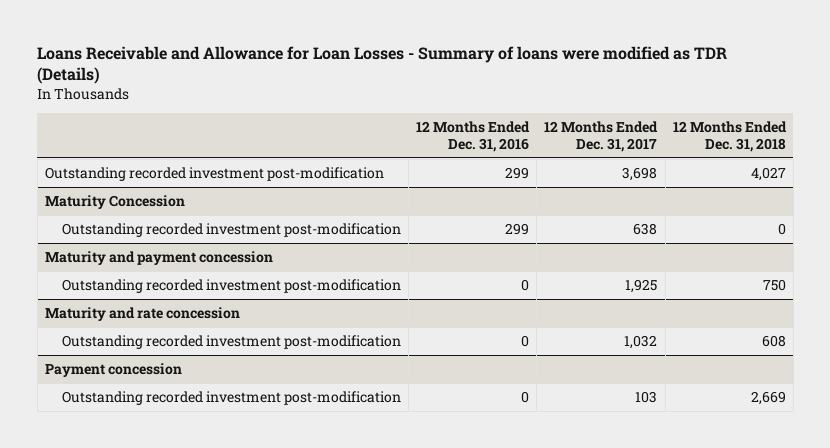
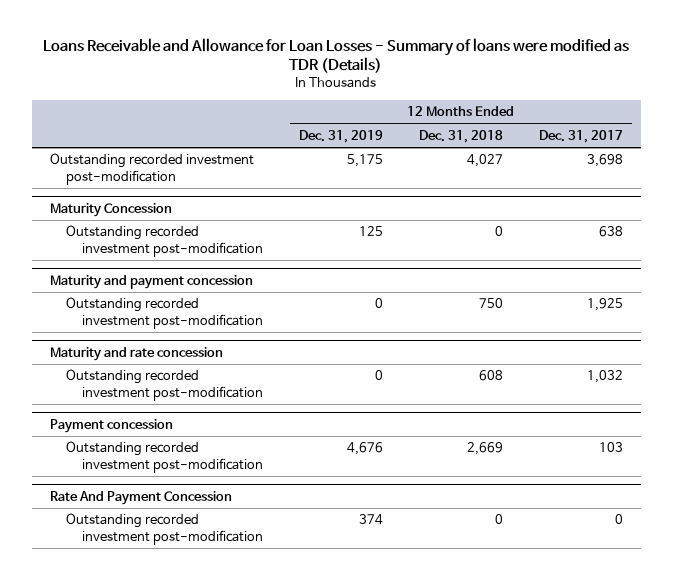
[416,120,531,152] 12 Months Ended Dec. 31, 2016 -> none
none -> [299,130,384,144] Dec. 31, 2019
none -> [49,490,232,505] Rate And Payment Concession
none -> [65,513,263,545] Outstanding recorded investment post-modification

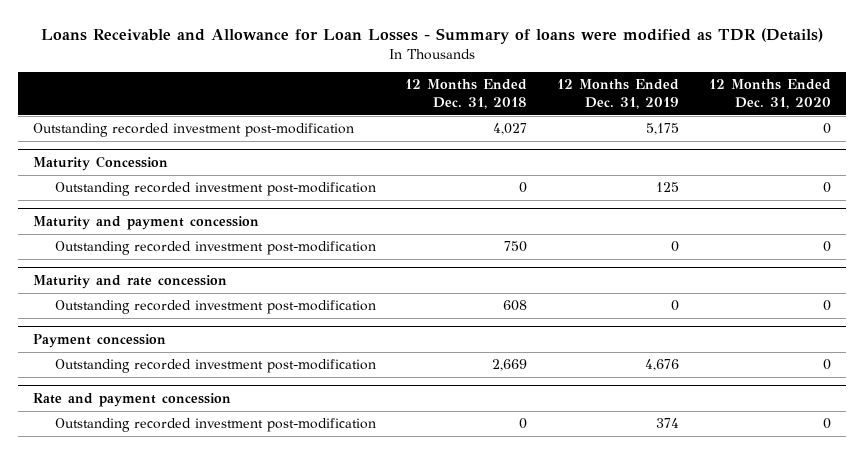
[539,130,624,144] Dec. 31, 2017 -> none
none -> [708,79,831,110] 12 Months Ended Dec. 31, 2020
[49,490,232,505] Rate And Payment Concession -> [33,393,232,408] Rate and payment concession

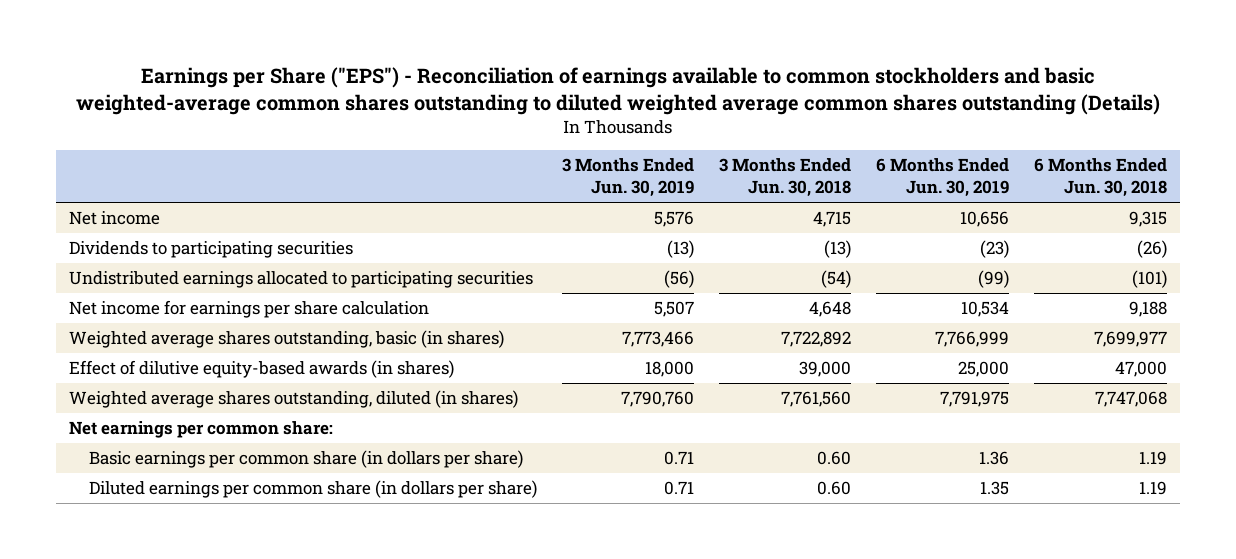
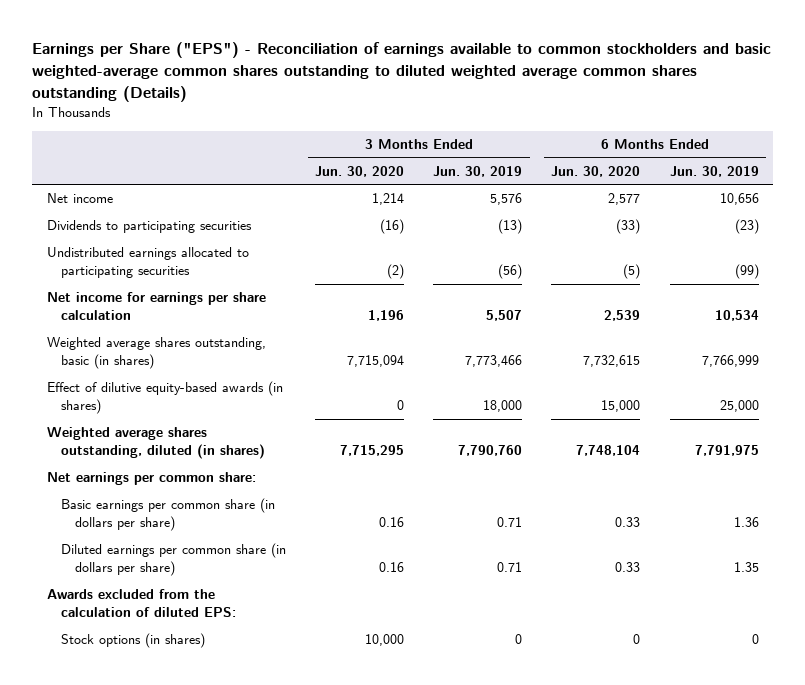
[719,158,852,198] 3 Months Ended Jun. 30, 2018 -> none
[1034,158,1168,198] 6 Months Ended Jun. 30, 2018 -> none
none -> [315,165,405,177] Jun. 30, 2020
none -> [551,165,641,177] Jun. 30, 2020
none -> [46,589,236,618] Awards excluded from the calculation of diluted EPS:
none -> [60,633,205,649] Stock options (in shares)

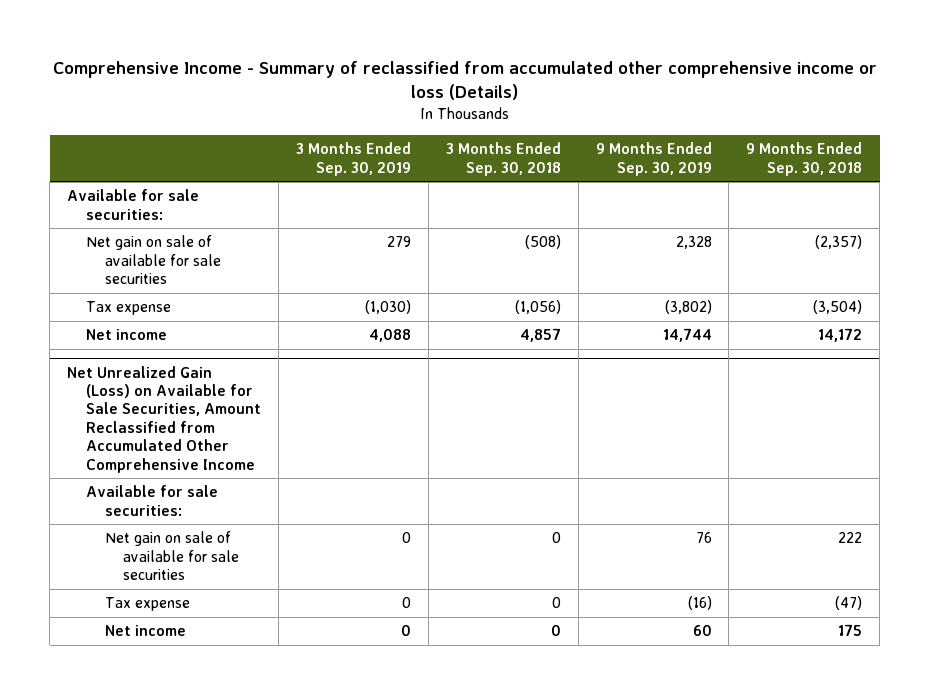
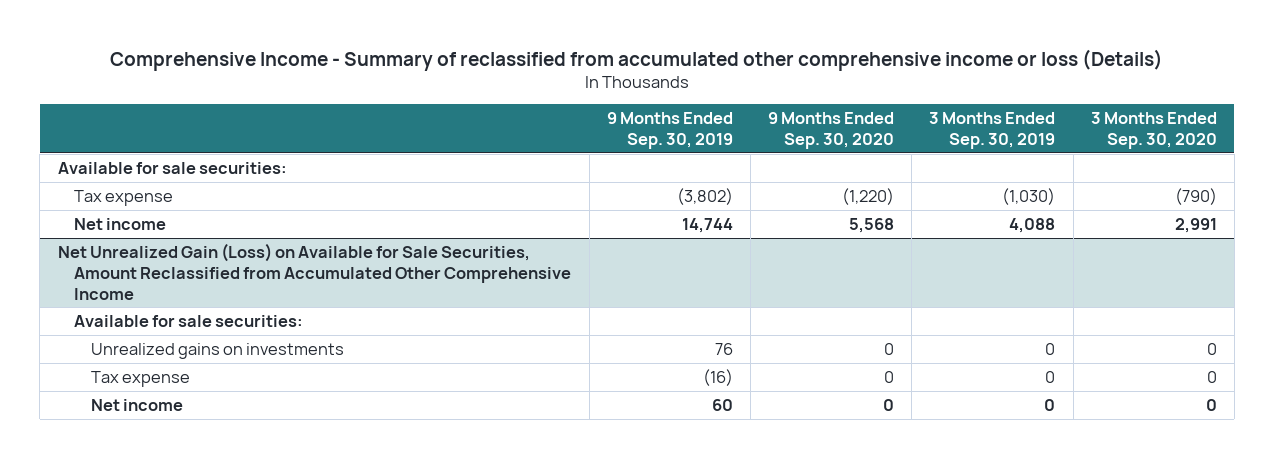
[445,142,561,176] 3 Months Ended Sep. 30, 2018 -> none
[746,142,863,176] 9 Months Ended Sep. 30, 2018 -> none
none -> [768,112,895,150] 9 Months Ended Sep. 30, 2020
none -> [1090,112,1217,150] 3 Months Ended Sep. 30, 2020
[85,235,221,285] Net gain on sale of available for sale securities -> none
[104,531,240,581] Net gain on sale of available for sale securities -> [91,342,345,359] Unrealized gains on investments

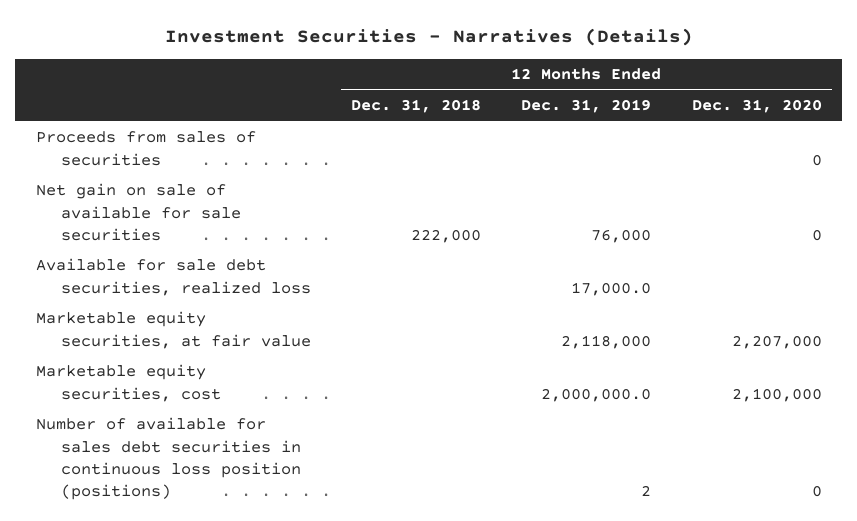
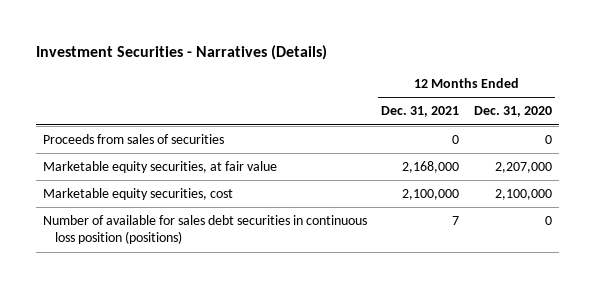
[350,99,481,114] Dec. 31, 2018 -> none
[521,99,652,114] Dec. 31, 2019 -> none
none -> [381,106,460,118] Dec. 31, 2021
[35,183,241,241] Net gain on sale of available for sale securities -> none
[35,258,311,296] Available for sale debt securities, realized loss -> none

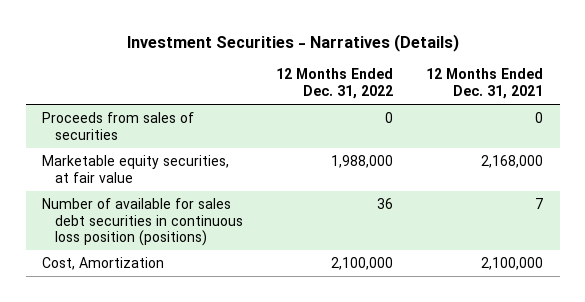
[473,106,552,118] Dec. 31, 2020 -> none
none -> [275,68,393,100] 12 Months Ended Dec. 31, 2022
[43,188,234,201] Marketable equity securities, cost -> none
none -> [42,256,165,270] Cost, Amortization

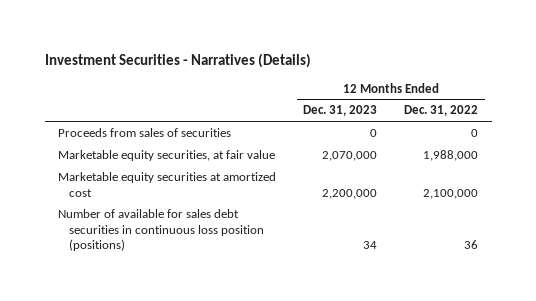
[426,68,544,100] 12 Months Ended Dec. 31, 2021 -> none
none -> [303,105,378,117] Dec. 31, 2023
none -> [58,172,277,197] Marketable equity securities at amortized cost
[42,256,165,270] Cost, Amortization -> none

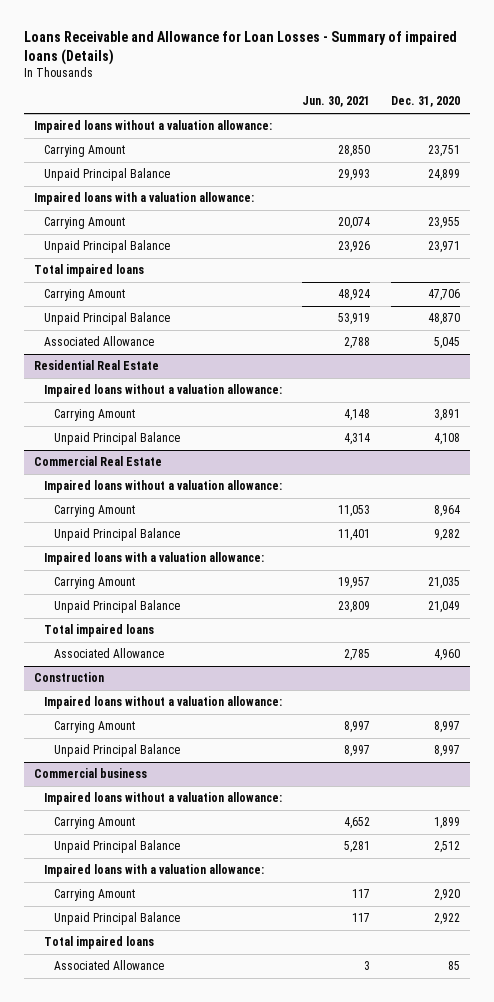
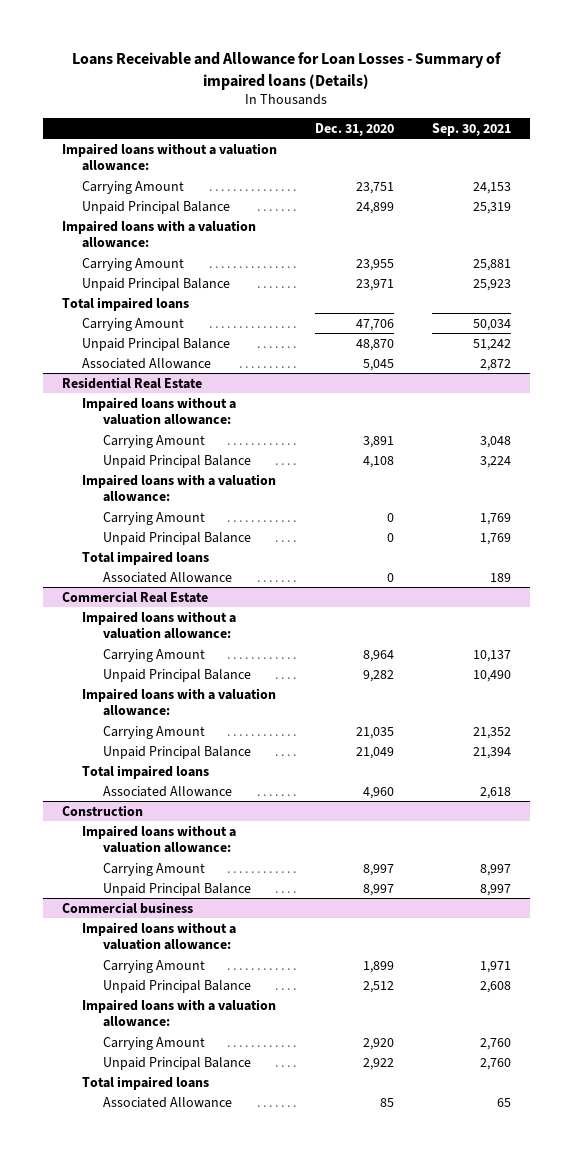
[302,96,371,108] Jun. 30, 2021 -> none
none -> [432,122,512,136] Sep. 30, 2021
none -> [82,473,277,503] Impaired loans with a valuation allowance:
none -> [102,511,205,525] Carrying Amount
none -> [102,531,251,545] Unpaid Principal Balance
none -> [82,550,210,565] Total impaired loans
none -> [102,571,232,583] Associated Allowance

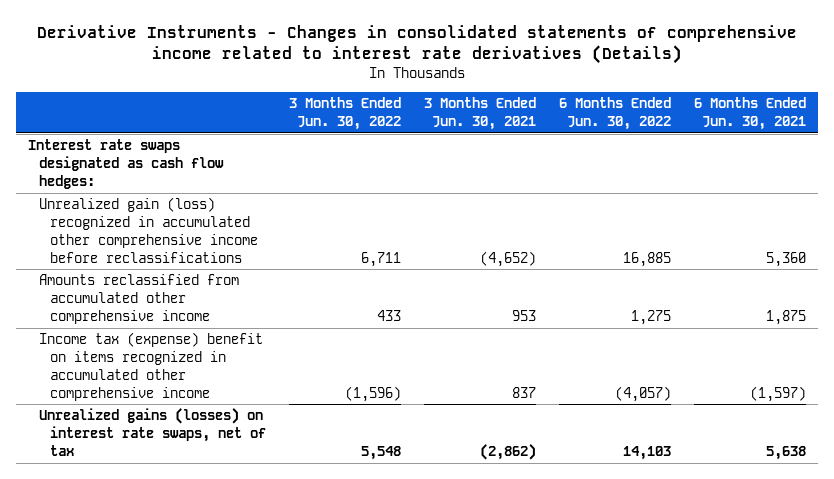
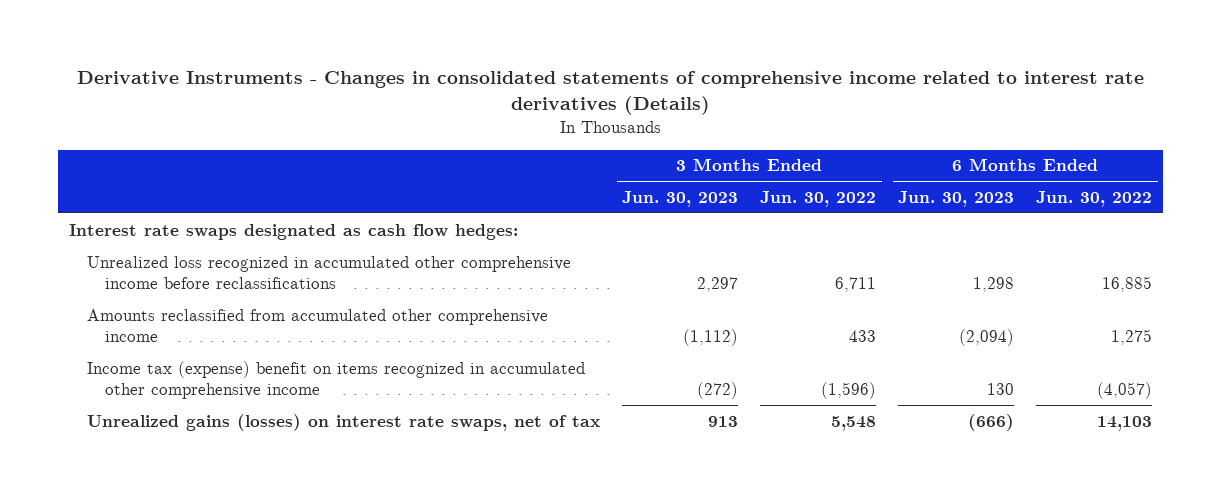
[424,97,537,130] 3 Months Ended Jun. 30, 2021 -> none
[694,97,807,130] 6 Months Ended Jun. 30, 2021 -> none
none -> [622,190,739,207] Jun. 30, 2023
none -> [898,190,1015,207] Jun. 30, 2023
[38,197,258,263] Unrealized gain (loss) recognized in accumulated other comprehensive income before reclassifications -> [86,255,571,289] Unrealized loss recognized in accumulated other comprehensive income before reclassifications

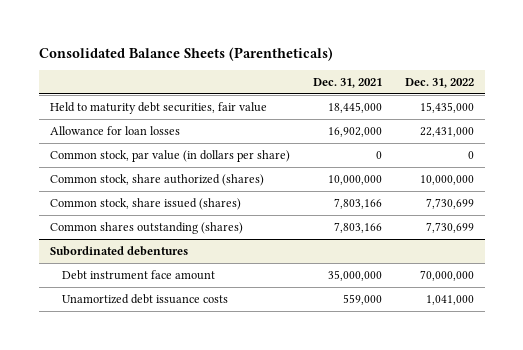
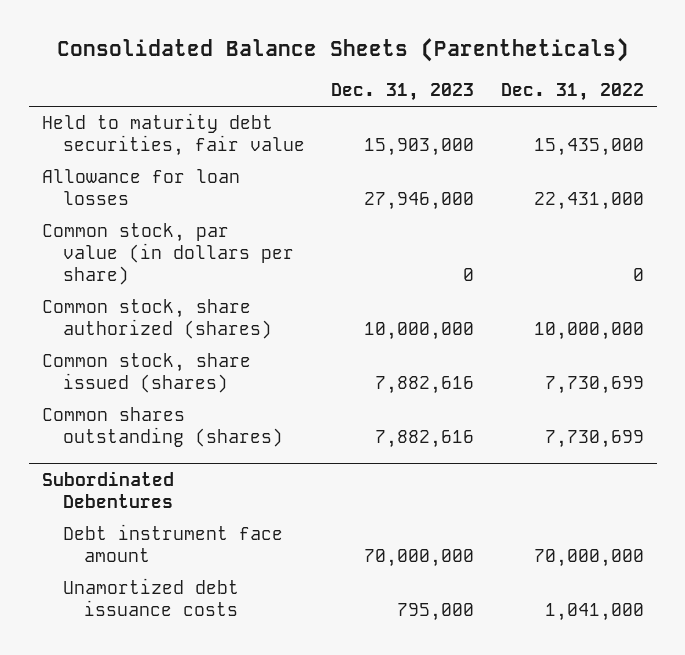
[312,78,382,89] Dec. 31, 2021 -> none
none -> [331,83,475,102] Dec. 31, 2023
[49,245,188,256] Subordinated debentures -> [41,471,174,509] Subordinated Debentures

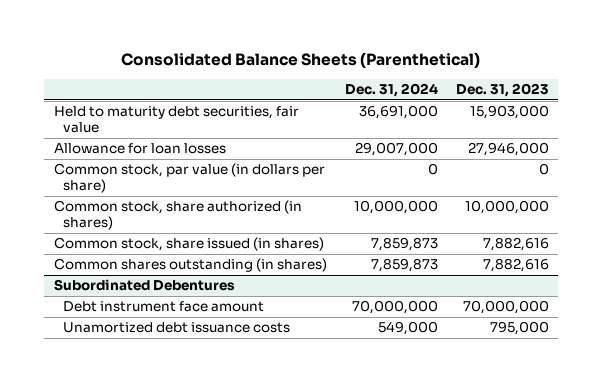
[56,38,629,63] Consolidated Balance Sheets (Parentheticals) -> [121,52,481,69] Consolidated Balance Sheets (Parenthetical)
[500,83,644,102] Dec. 31, 2022 -> none
none -> [344,83,438,98] Dec. 31, 2024
[41,299,272,340] Common stock, share authorized (shares) -> [53,200,302,231] Common stock, share authorized (in shares)
[41,353,251,394] Common stock, share issued (shares) -> [53,237,324,252] Common stock, share issued (in shares)
[41,407,283,448] Common shares outstanding (shares) -> [53,258,327,273] Common shares outstanding (in shares)

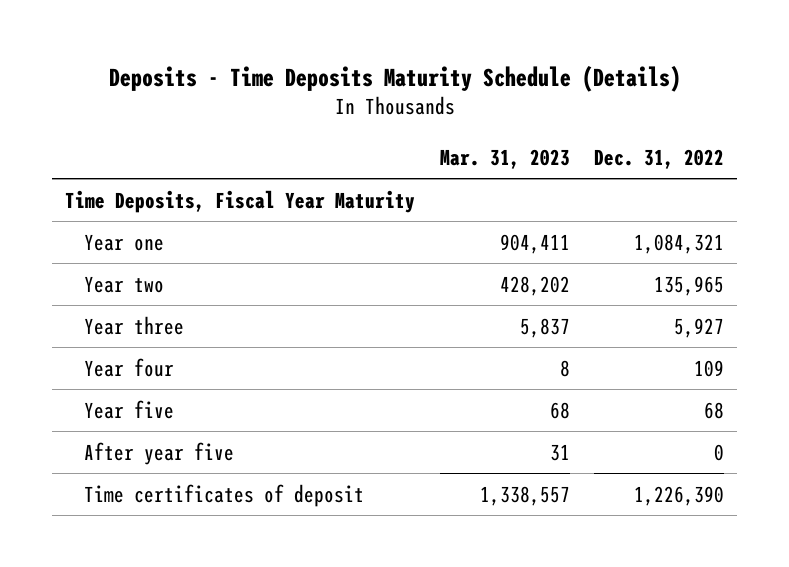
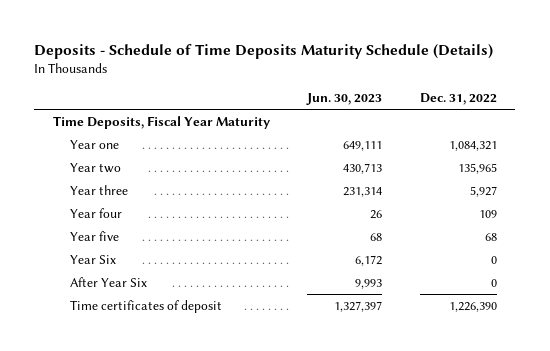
[108,64,681,92] Deposits - Time Deposits Maturity Schedule (Details) -> [34,43,494,59] Deposits - Schedule of Time Deposits Maturity Schedule (Details)
[439,148,570,169] Mar. 31, 2023 -> none
none -> [306,93,383,106] Jun. 30, 2023
none -> [69,254,116,264] Year Six
[83,441,234,465] After year five -> [69,276,147,287] After Year Six

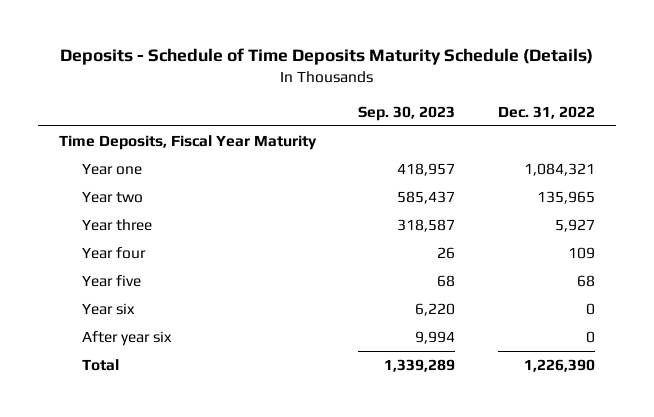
[306,93,383,106] Jun. 30, 2023 -> none
none -> [358,105,456,121] Sep. 30, 2023
[69,254,116,264] Year Six -> [81,303,135,316] Year six
[69,276,147,287] After Year Six -> [81,331,172,347] After year six
[69,299,222,313] Time certificates of deposit -> [81,359,119,372] Total

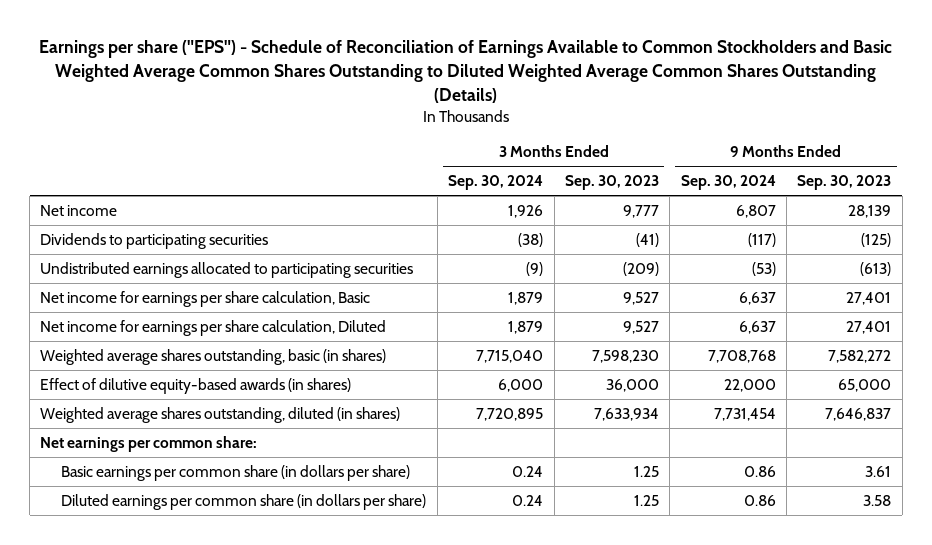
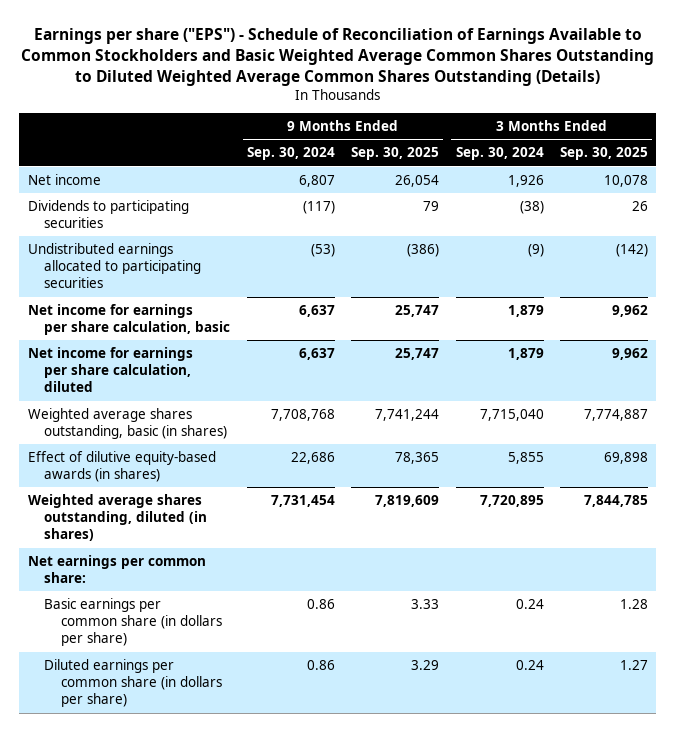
[564,175,659,191] Sep. 30, 2023 -> none
[797,175,892,191] Sep. 30, 2023 -> none
none -> [351,147,440,161] Sep. 30, 2025
none -> [559,147,648,161] Sep. 30, 2025
[40,290,371,307] Net income for earnings per share calculation, Basic -> [27,303,231,336] Net income for earnings per share calculation, basic
[40,319,387,336] Net income for earnings per share calculation, Diluted -> [27,346,193,393] Net income for earnings per share calculation, diluted
[498,378,544,392] 6,000 -> [507,451,544,464] 5,855
[723,378,776,392] 22,000 -> [290,451,335,464] 22,686

